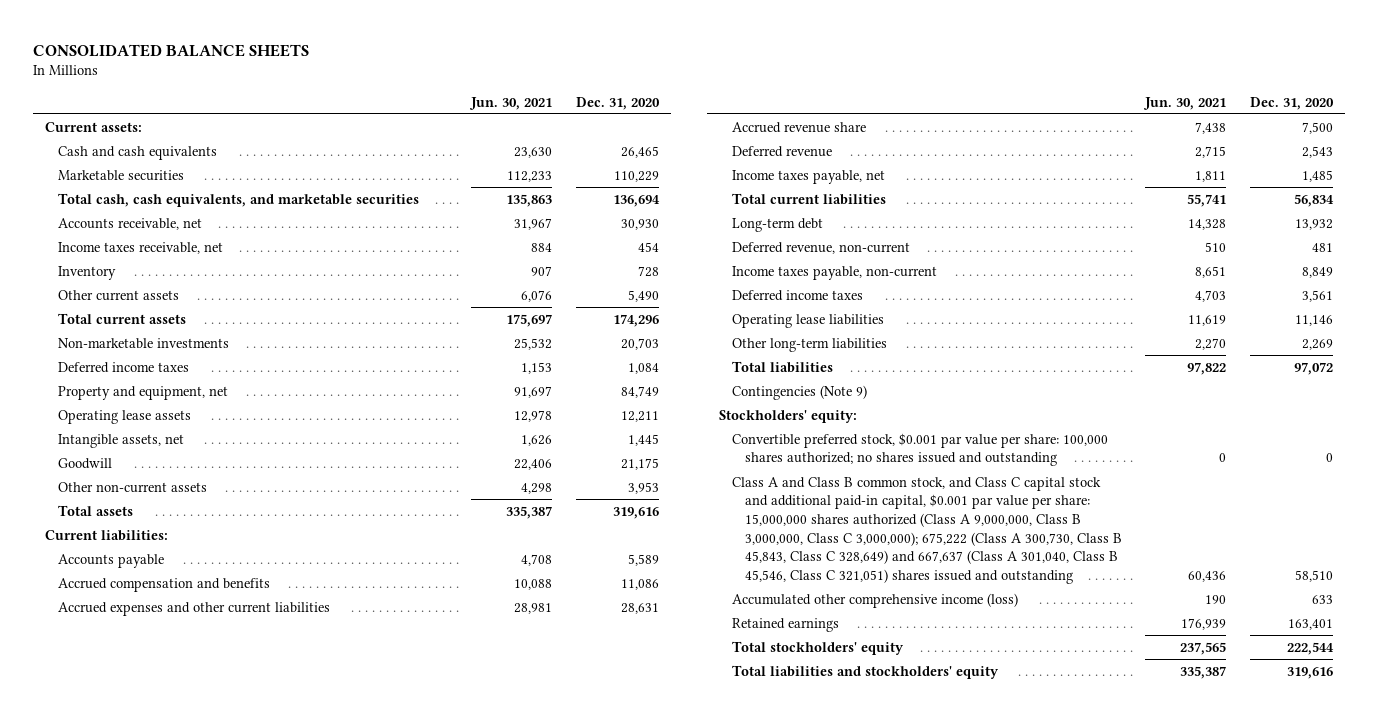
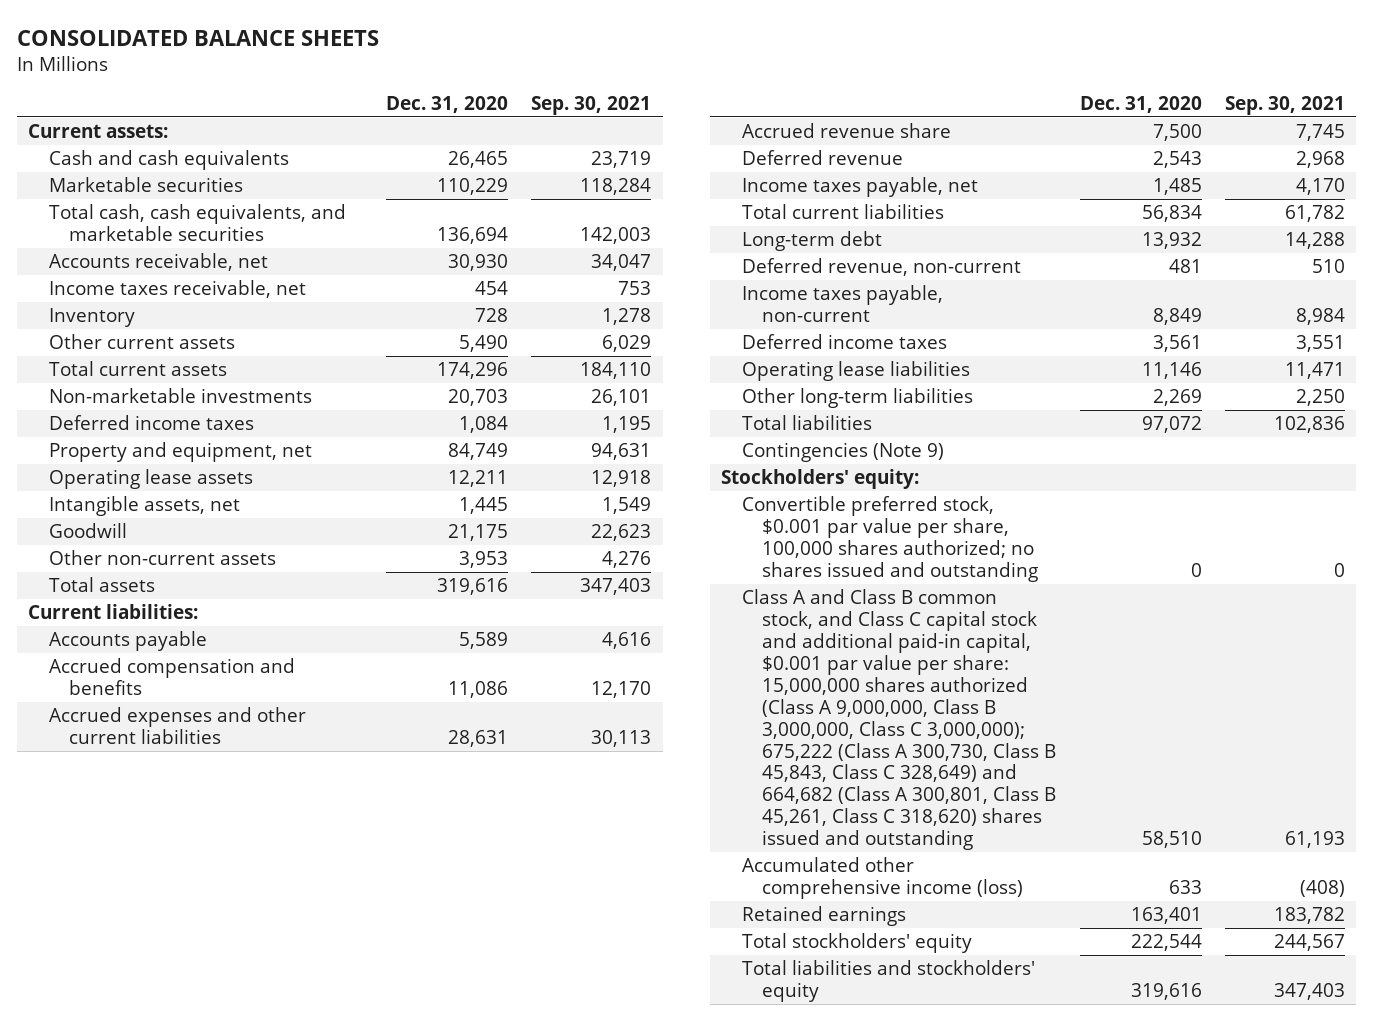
[469,96,553,110] Jun. 30, 2021 -> none
none -> [531,95,652,115] Sep. 30, 2021
[731,432,1108,467] Convertible preferred stock, $0.001 par value per share: 100,000 shares authorized; no shares issued and outstanding -> [741,496,1039,582] Convertible preferred stock, $0.001 par value per share, 100,000 shares authorized; no shares issued and outstanding
[731,476,1122,584] Class A and Class B common stock, and Class C capital stock and additional paid-in capital, $0.001 par value per share: 15,000,000 shares authorized (Class A 9,000,000, Class B 3,000,000, Class C 3,000,000); 675,222 (Class A 300,730, Class B 45,843, Class C 328,649) and 667,637 (Class A 301,040, Class B 45,546, Class C 321,051) shares issued and outstanding -> [741,589,1057,851] Class A and Class B common stock, and Class C capital stock and additional paid-in capital, $0.001 par value per share: 15,000,000 shares authorized (Class A 9,000,000, Class B 3,000,000, Class C 3,000,000); 675,222 (Class A 300,730, Class B 45,843, Class C 328,649) and 664,682 (Class A 300,801, Class B 45,261, Class C 318,620) shares issued and outstanding

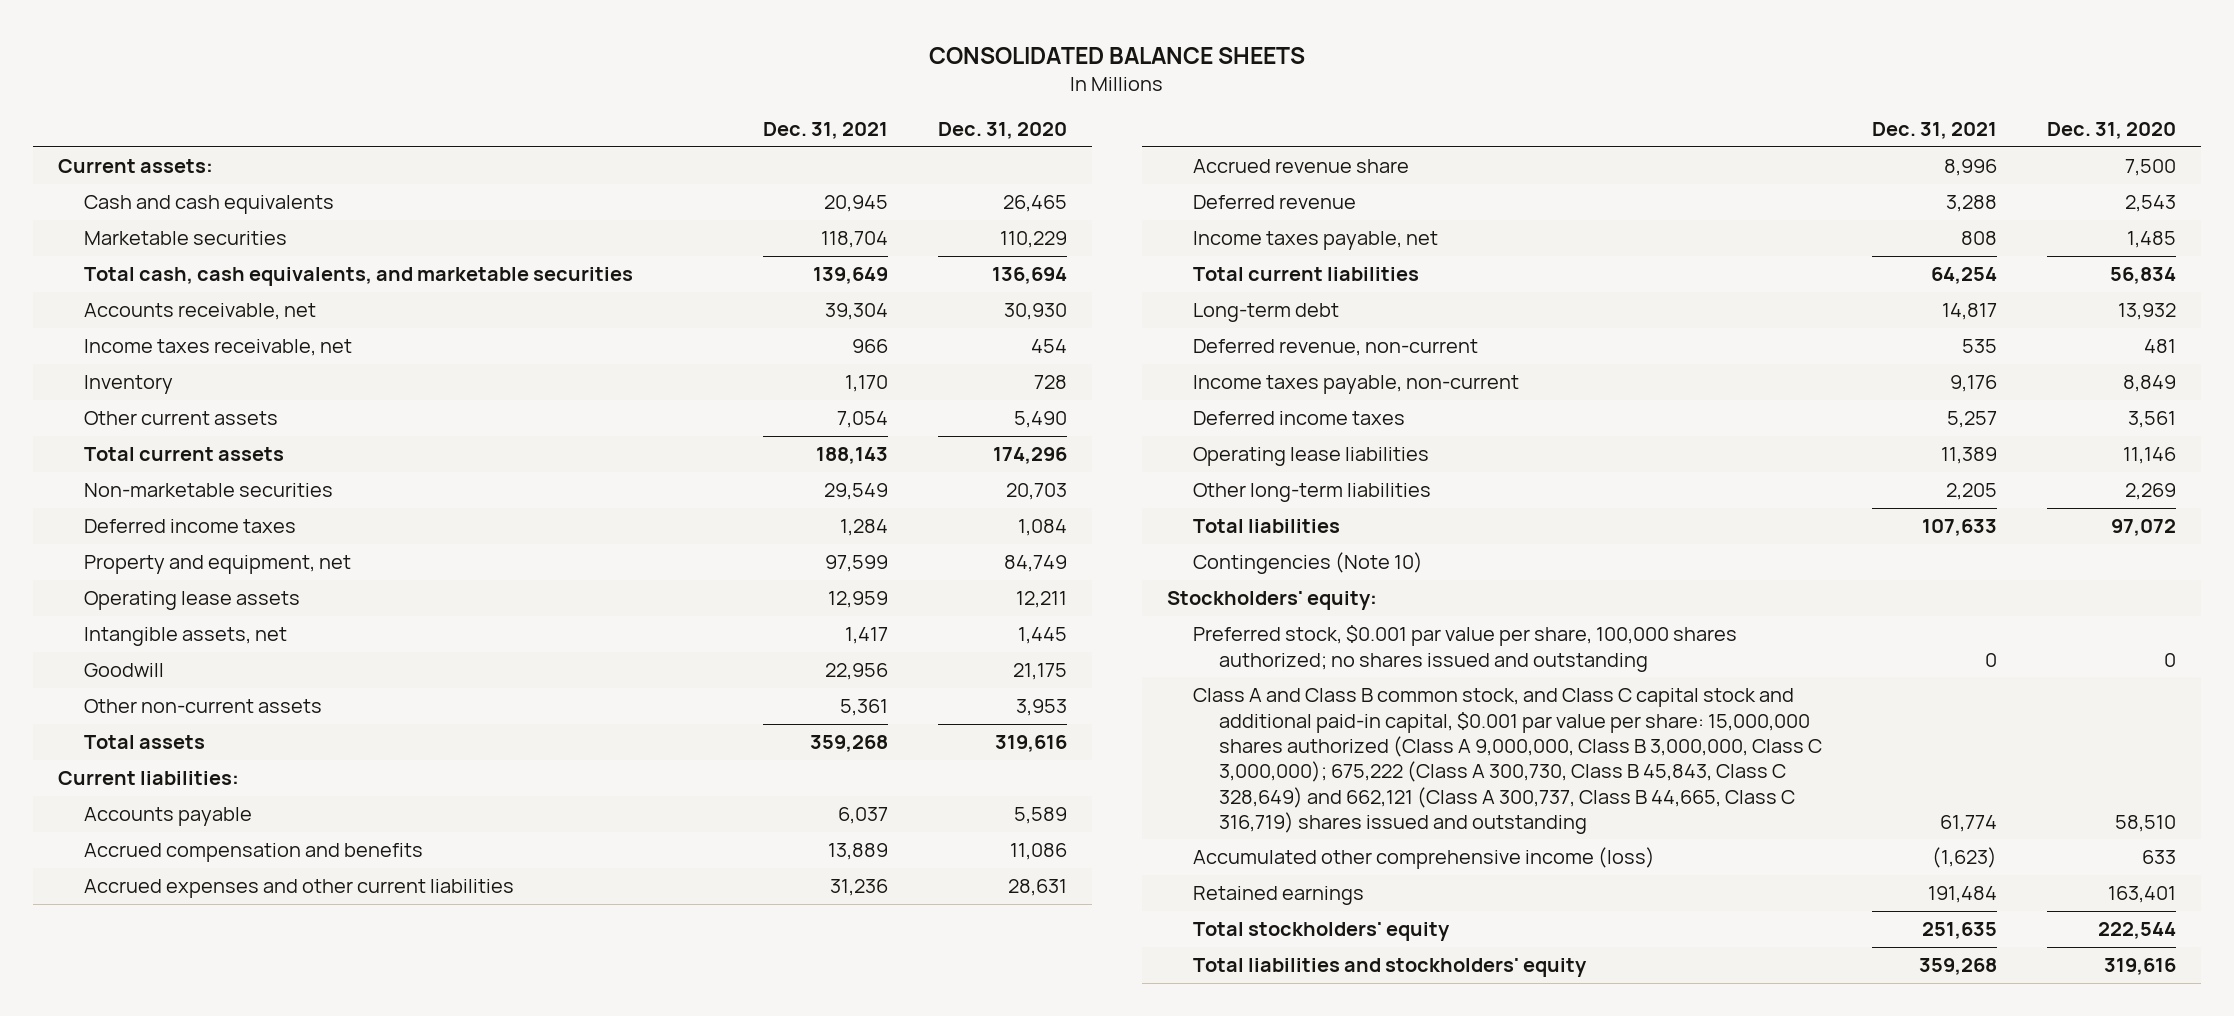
[531,95,652,115] Sep. 30, 2021 -> none
none -> [763,122,889,140] Dec. 31, 2021
[48,388,312,404] Non-marketable investments -> [84,483,334,498] Non-marketable securities
[741,442,944,463] Contingencies (Note 9) -> [1193,552,1424,575] Contingencies (Note 10)
[741,496,1039,582] Convertible preferred stock, $0.001 par value per share, 100,000 shares authorized; no shares issued and outstanding -> [1193,625,1738,672] Preferred stock, $0.001 par value per share, 100,000 shares authorized; no shares issued and outstanding
[741,589,1057,851] Class A and Class B common stock, and Class C capital stock and additional paid-in capital, $0.001 par value per share: 15,000,000 shares authorized (Class A 9,000,000, Class B 3,000,000, Class C 3,000,000); 675,222 (Class A 300,730, Class B 45,843, Class C 328,649) and 664,682 (Class A 300,801, Class B 45,261, Class C 318,620) shares issued and outstanding -> [1193,688,1823,834] Class A and Class B common stock, and Class C capital stock and additional paid-in capital, $0.001 par value per share: 15,000,000 shares authorized (Class A 9,000,000, Class B 3,000,000, Class C 3,000,000); 675,222 (Class A 300,730, Class B 45,843, Class C 328,649) and 662,121 (Class A 300,737, Class B 44,665, Class C 316,719) shares issued and outstanding

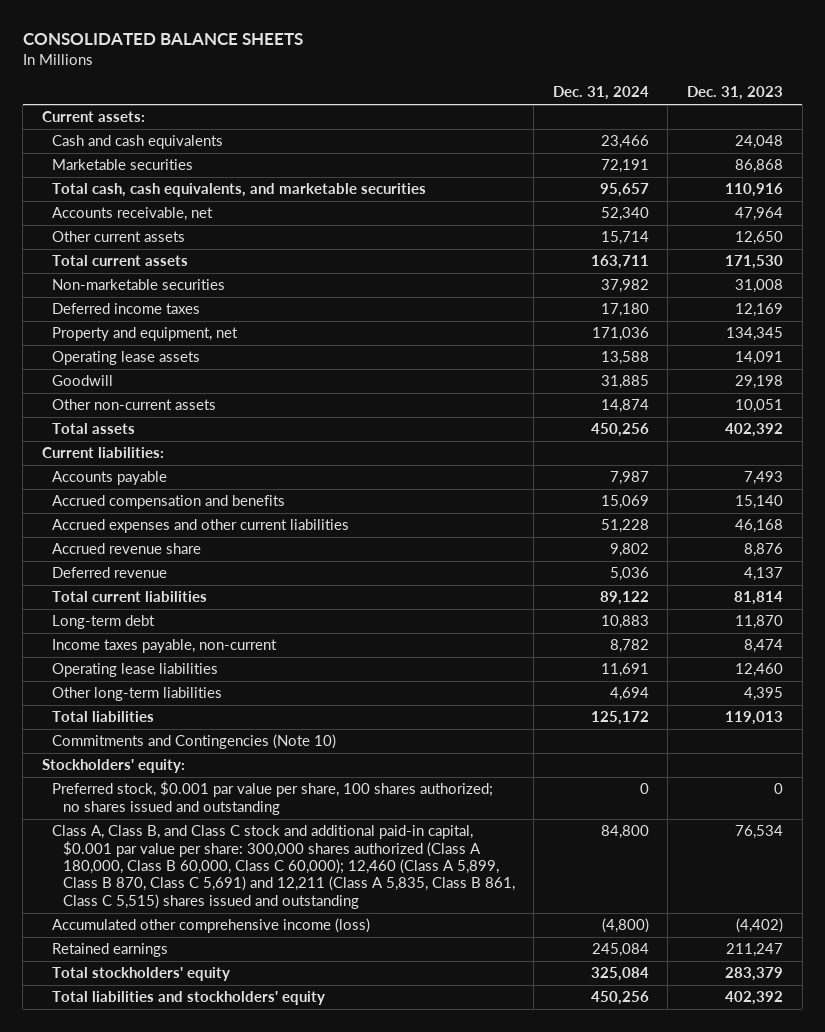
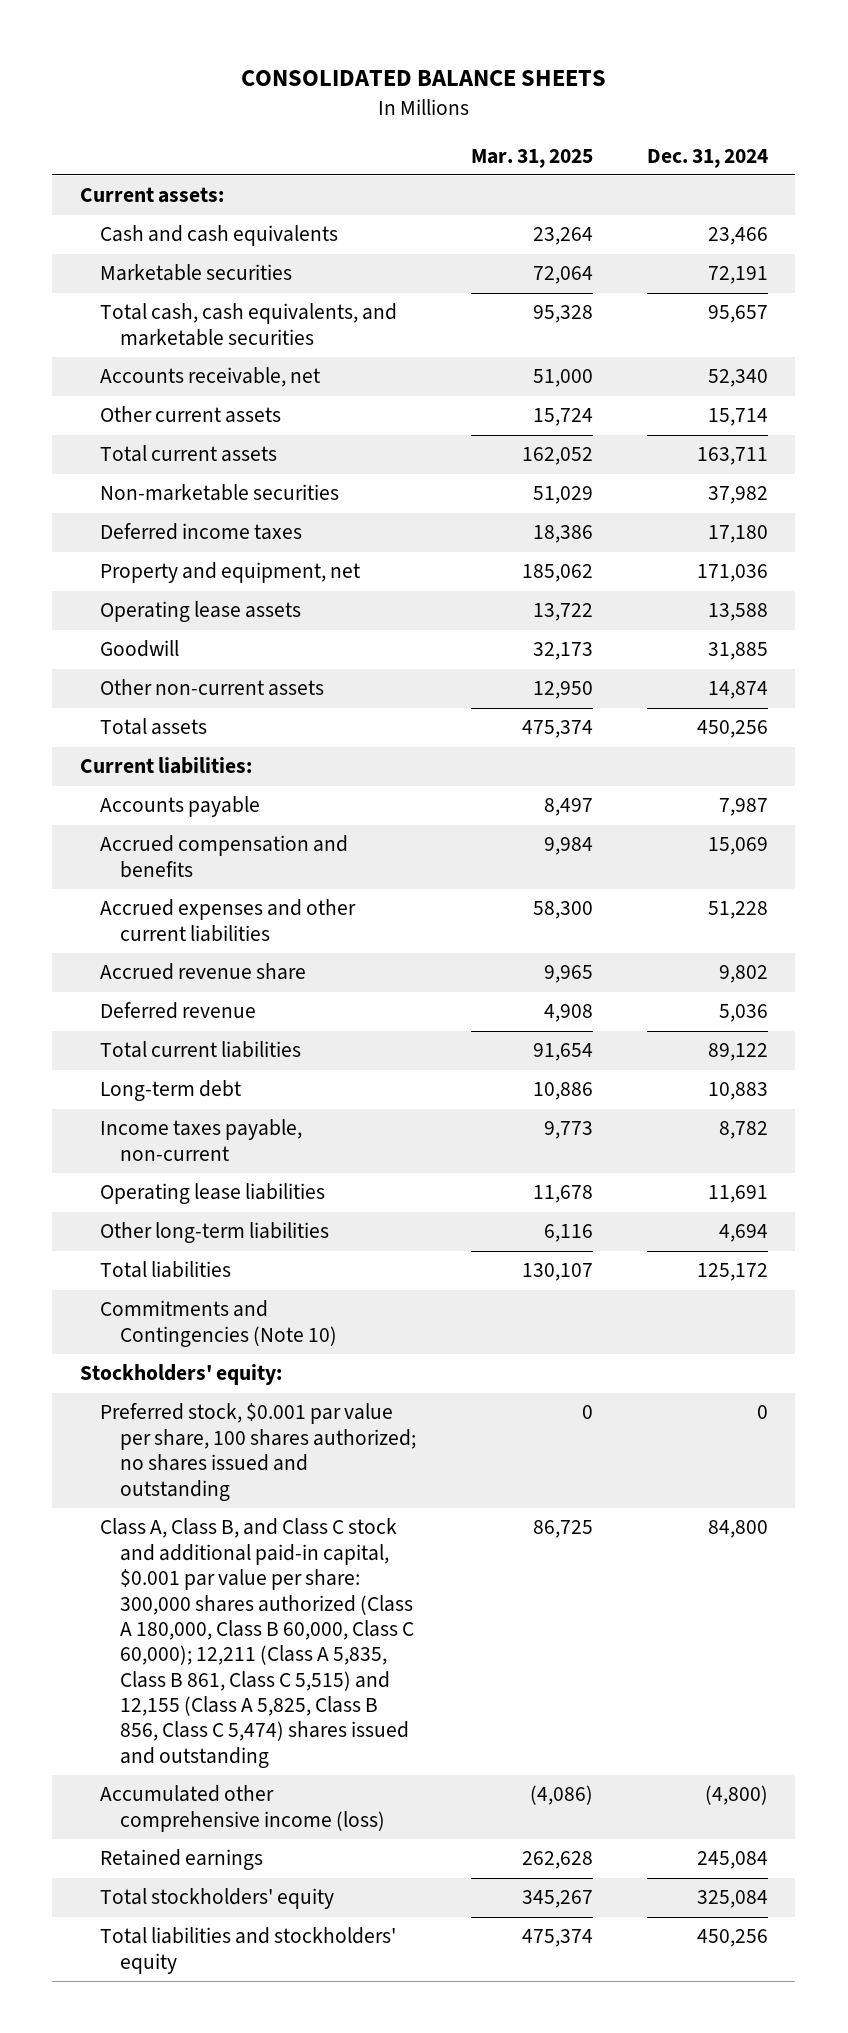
[686,86,783,101] Dec. 31, 2023 -> none
none -> [470,148,593,168] Mar. 31, 2025
[52,825,515,909] Class A, Class B, and Class C stock and additional paid-in capital, $0.001 par value per share: 300,000 shares authorized (Class A 180,000, Class B 60,000, Class C 60,000); 12,460 (Class A 5,899, Class B 870, Class C 5,691) and 12,211 (Class A 5,835, Class B 861, Class C 5,515) shares issued and outstanding -> [100,1518,415,1768] Class A, Class B, and Class C stock and additional paid-in capital, $0.001 par value per share: 300,000 shares authorized (Class A 180,000, Class B 60,000, Class C 60,000); 12,211 (Class A 5,835, Class B 861, Class C 5,515) and 12,155 (Class A 5,825, Class B 856, Class C 5,474) shares issued and outstanding

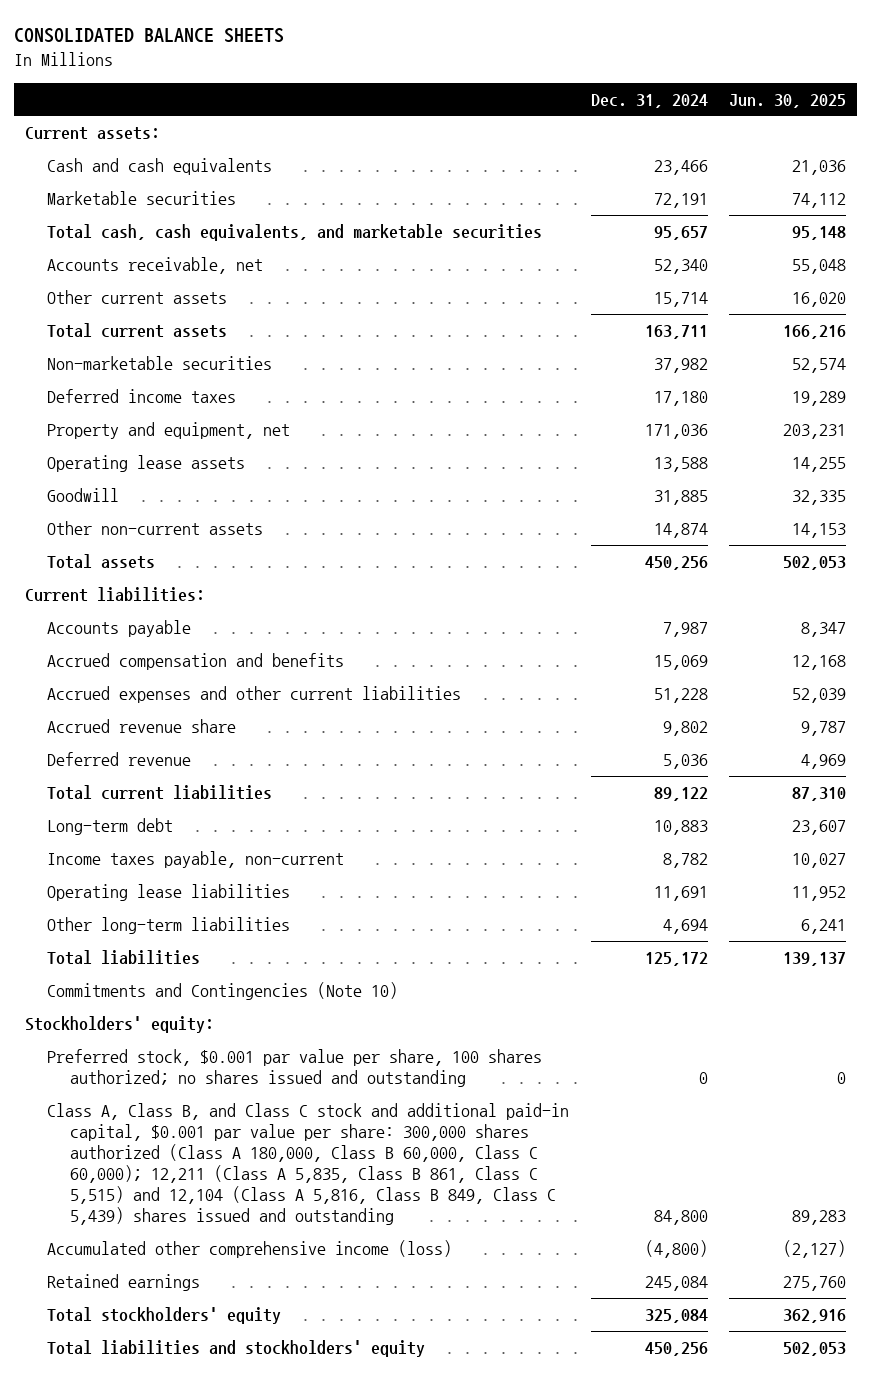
[470,148,593,168] Mar. 31, 2025 -> none
none -> [729,93,847,108] Jun. 30, 2025
[100,1518,415,1768] Class A, Class B, and Class C stock and additional paid-in capital, $0.001 par value per share: 300,000 shares authorized (Class A 180,000, Class B 60,000, Class C 60,000); 12,211 (Class A 5,835, Class B 861, Class C 5,515) and 12,155 (Class A 5,825, Class B 856, Class C 5,474) shares issued and outstanding -> [47,1102,570,1226] Class A, Class B, and Class C stock and additional paid-in capital, $0.001 par value per share: 300,000 shares authorized (Class A 180,000, Class B 60,000, Class C 60,000); 12,211 (Class A 5,835, Class B 861, Class C 5,515) and 12,104 (Class A 5,816, Class B 849, Class C 5,439) shares issued and outstanding

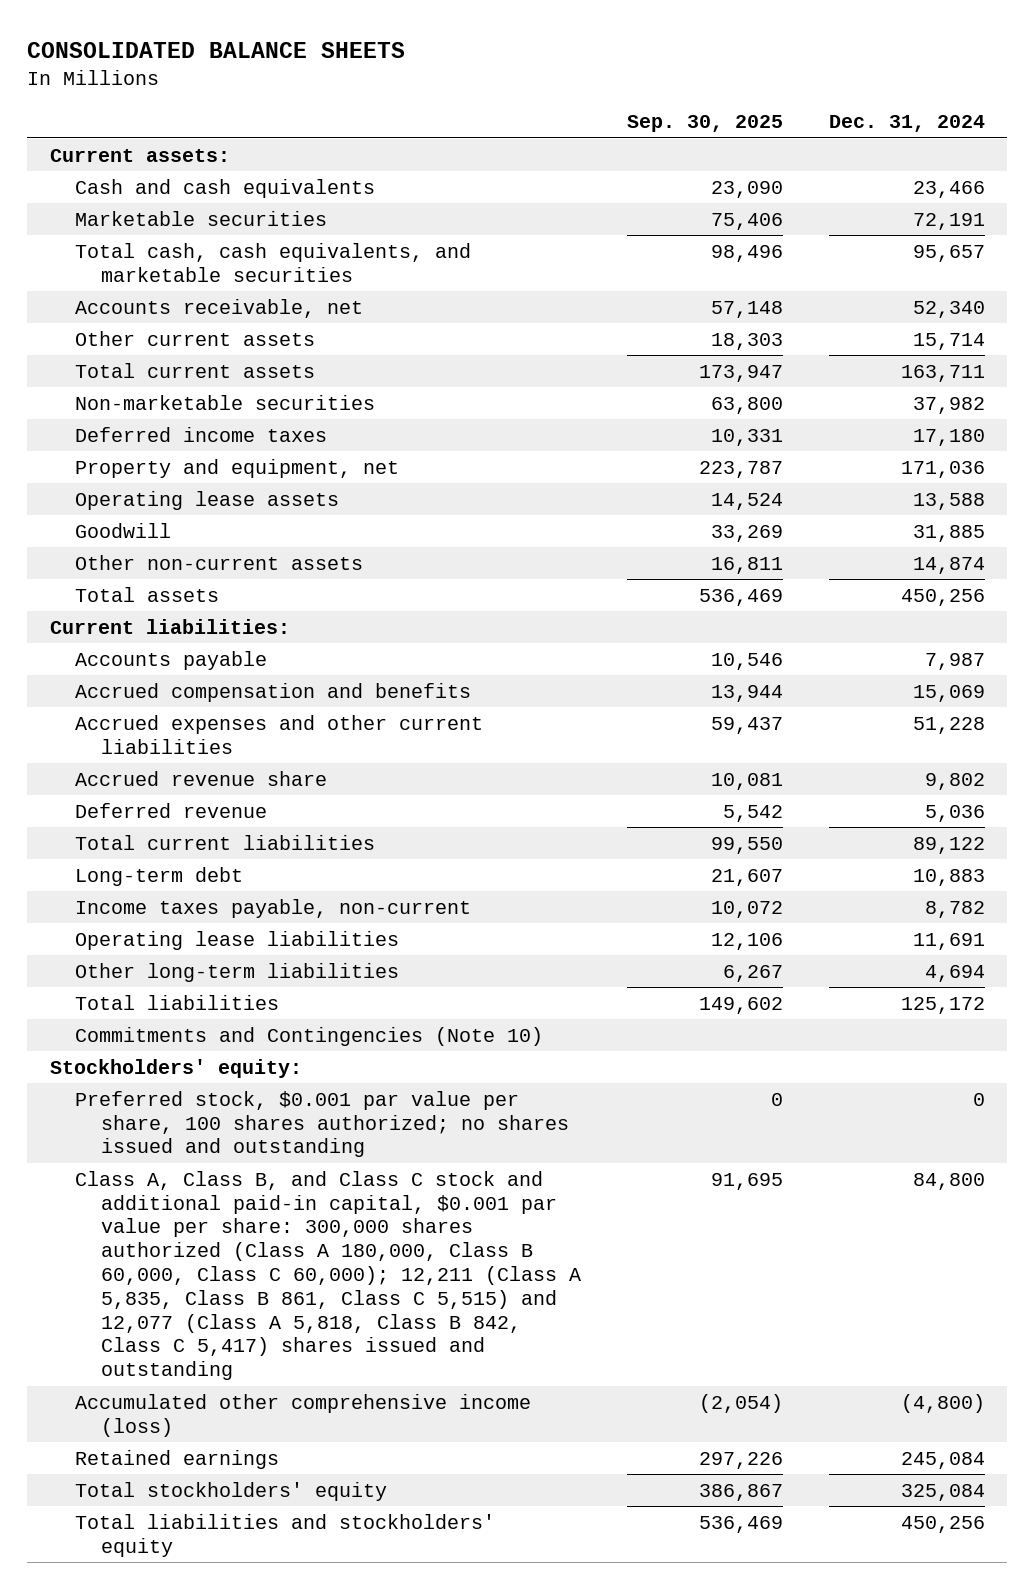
[729,93,847,108] Jun. 30, 2025 -> none
none -> [626,115,783,133] Sep. 30, 2025
[47,1102,570,1226] Class A, Class B, and Class C stock and additional paid-in capital, $0.001 par value per share: 300,000 shares authorized (Class A 180,000, Class B 60,000, Class C 60,000); 12,211 (Class A 5,835, Class B 861, Class C 5,515) and 12,104 (Class A 5,816, Class B 849, Class C 5,439) shares issued and outstanding -> [75,1170,582,1381] Class A, Class B, and Class C stock and additional paid-in capital, $0.001 par value per share: 300,000 shares authorized (Class A 180,000, Class B 60,000, Class C 60,000); 12,211 (Class A 5,835, Class B 861, Class C 5,515) and 12,077 (Class A 5,818, Class B 842, Class C 5,417) shares issued and outstanding

